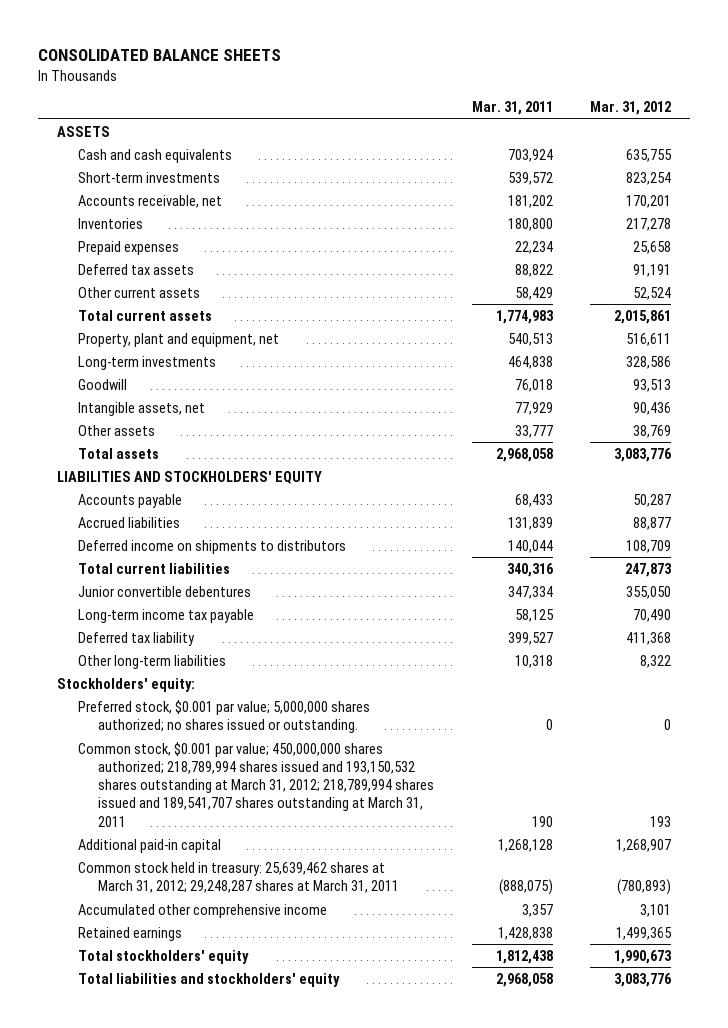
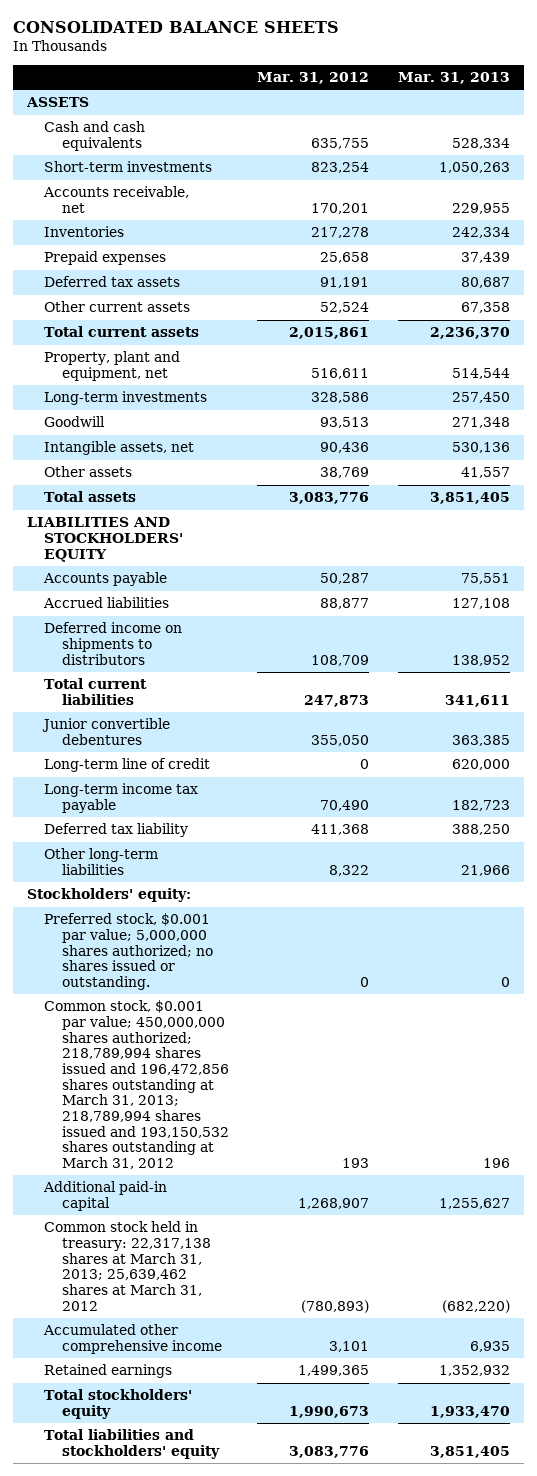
[471,101,553,116] Mar. 31, 2011 -> none
none -> [397,71,510,84] Mar. 31, 2013
none -> [44,758,211,773] Long-term line of credit
[77,741,435,827] Common stock, $0.001 par value; 450,000,000 shares authorized; 218,789,994 shares issued and 193,150,532 shares outstanding at March 31, 2012; 218,789,994 shares issued and 189,541,707 shares outstanding at March 31, 2011 -> [44,1000,229,1169] Common stock, $0.001 par value; 450,000,000 shares authorized; 218,789,994 shares issued and 196,472,856 shares outstanding at March 31, 2013; 218,789,994 shares issued and 193,150,532 shares outstanding at March 31, 2012
[77,861,400,894] Common stock held in treasury: 25,639,462 shares at March 31, 2012; 29,248,287 shares at March 31, 2011 -> [44,1221,211,1311] Common stock held in treasury: 22,317,138 shares at March 31, 2013; 25,639,462 shares at March 31, 2012

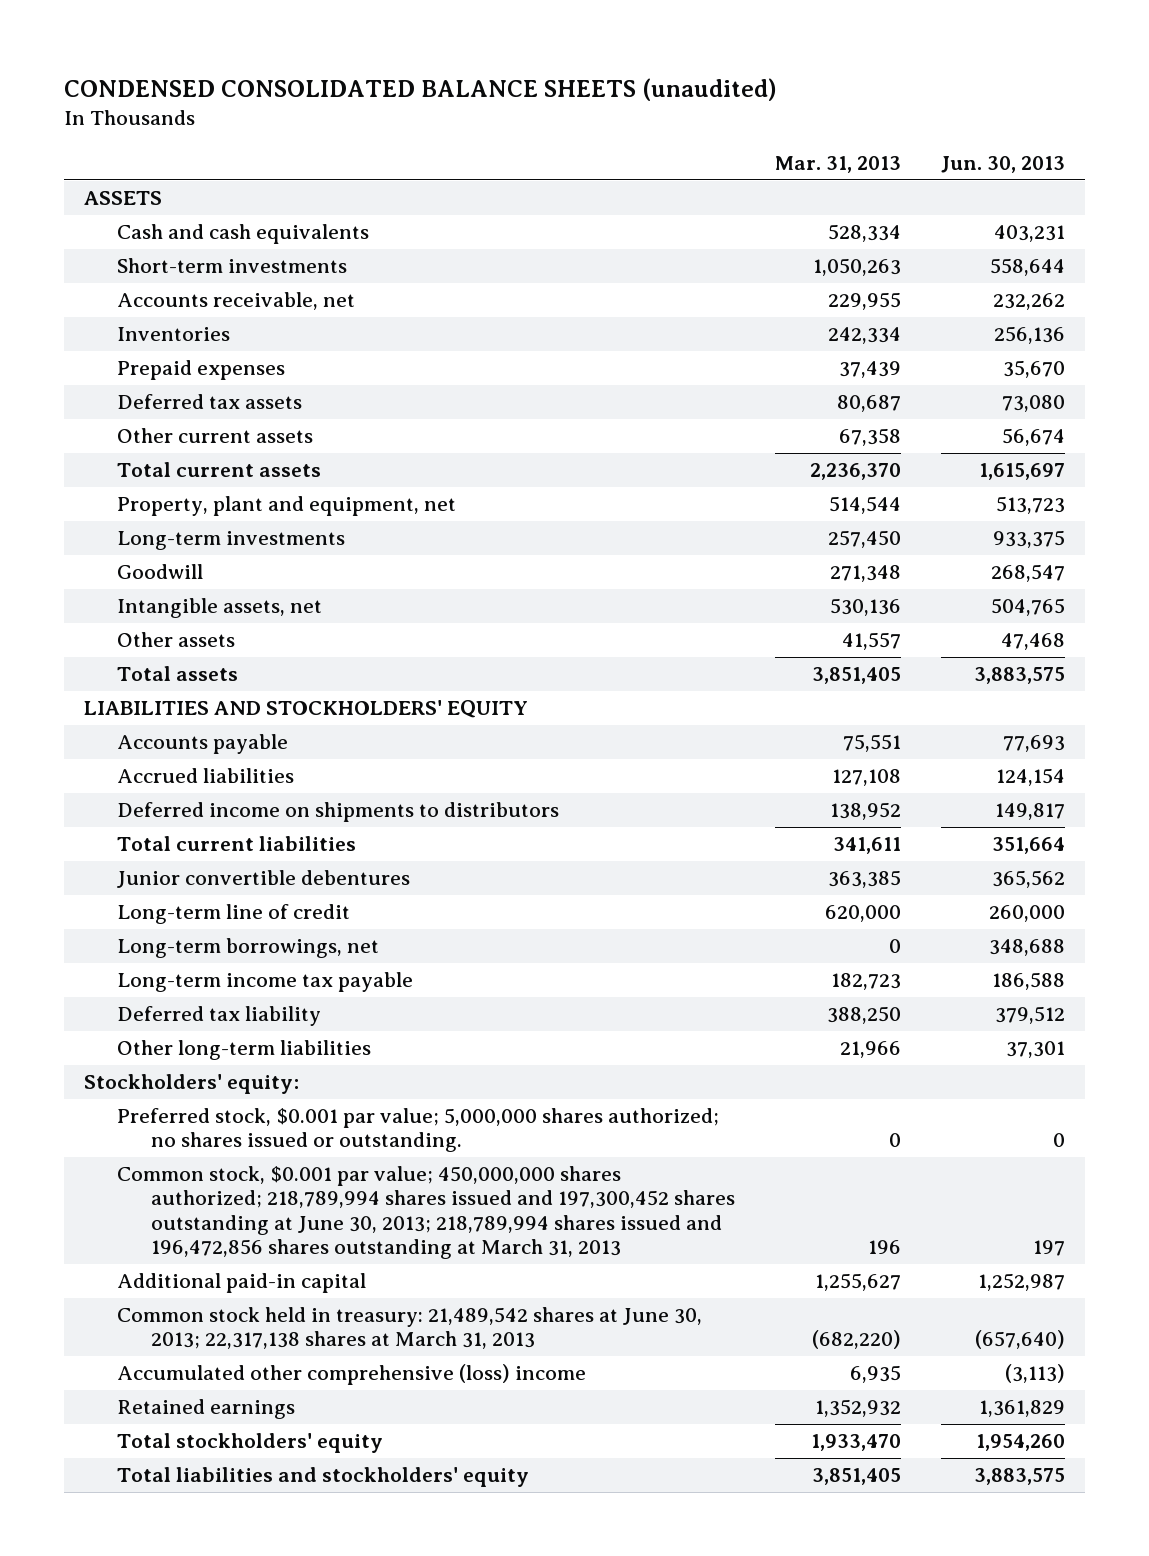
[12,21,339,34] CONSOLIDATED BALANCE SHEETS -> [64,77,778,101] CONDENSED CONSOLIDATED BALANCE SHEETS (unaudited)
[257,71,370,84] Mar. 31, 2012 -> none
none -> [940,155,1065,173] Jun. 30, 2013
none -> [117,938,380,959] Long-term borrowings, net
[44,1000,229,1169] Common stock, $0.001 par value; 450,000,000 shares authorized; 218,789,994 shares issued and 196,472,856 shares outstanding at March 31, 2013; 218,789,994 shares issued and 193,150,532 shares outstanding at March 31, 2012 -> [117,1166,735,1259] Common stock, $0.001 par value; 450,000,000 shares authorized; 218,789,994 shares issued and 197,300,452 shares outstanding at June 30, 2013; 218,789,994 shares issued and 196,472,856 shares outstanding at March 31, 2013
[44,1221,211,1311] Common stock held in treasury: 22,317,138 shares at March 31, 2013; 25,639,462 shares at March 31, 2012 -> [117,1307,703,1350] Common stock held in treasury: 21,489,542 shares at June 30, 2013; 22,317,138 shares at March 31, 2013
[43,1324,222,1354] Accumulated other comprehensive income -> [117,1364,587,1386] Accumulated other comprehensive (loss) income

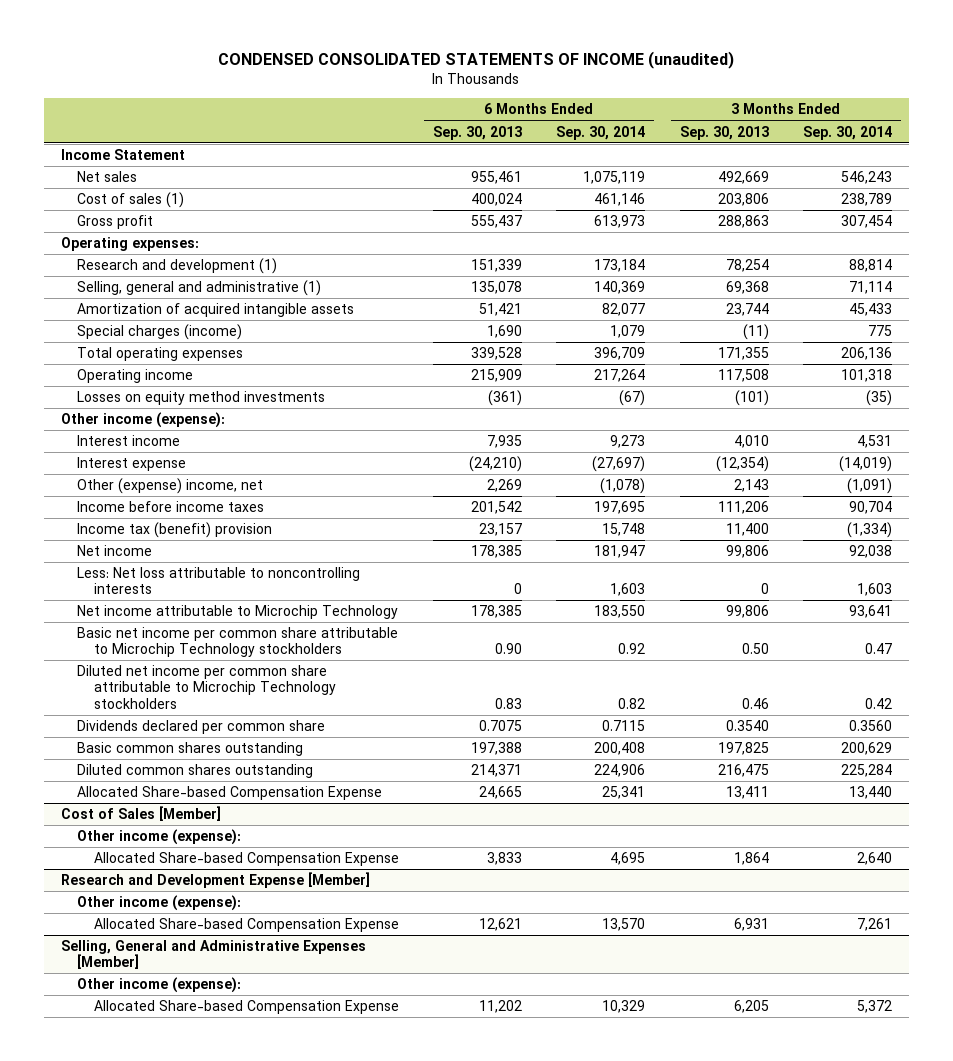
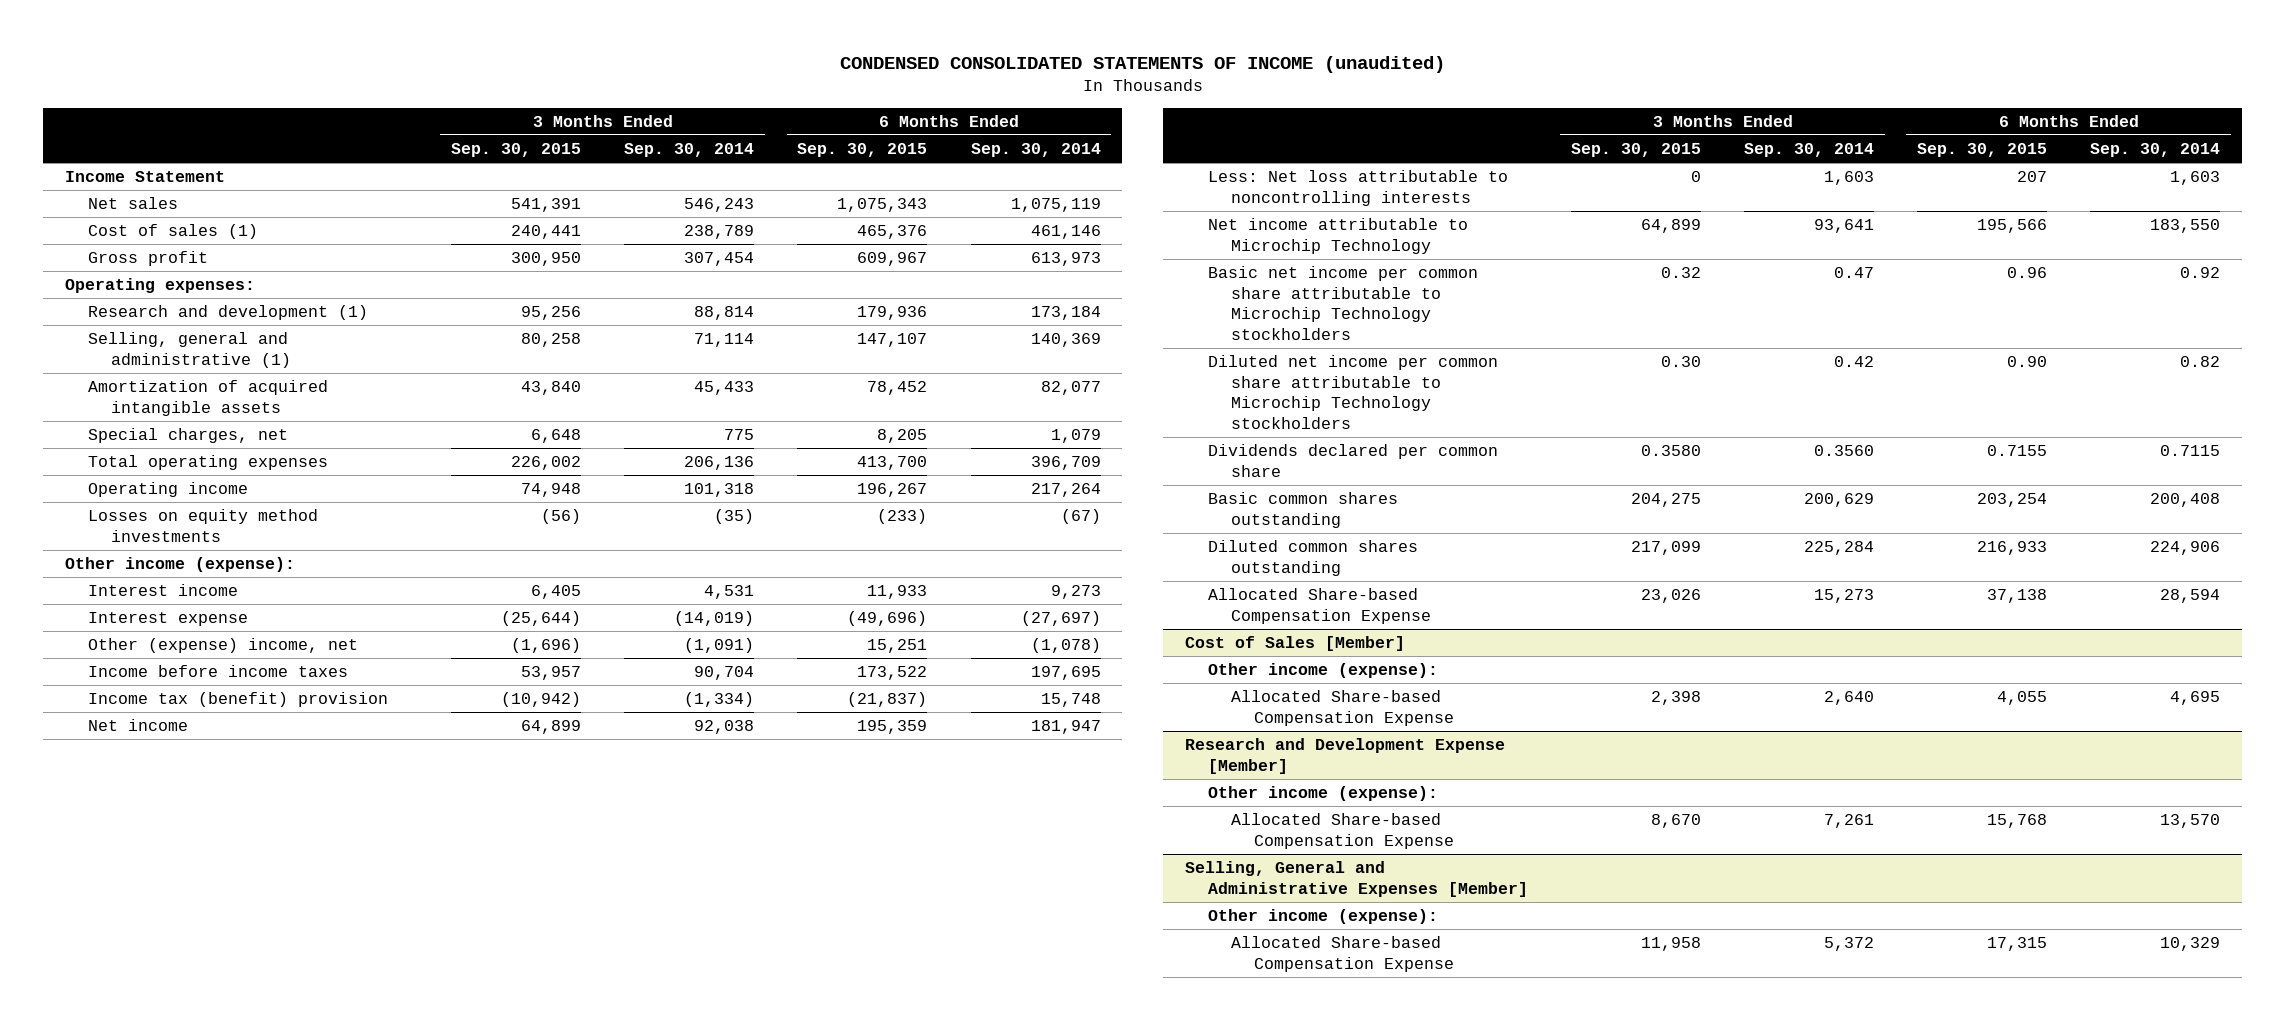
[432,125,522,140] Sep. 30, 2013 -> none
[679,125,769,140] Sep. 30, 2013 -> none
none -> [451,142,582,157] Sep. 30, 2015
none -> [797,142,928,157] Sep. 30, 2015
[77,324,243,341] Special charges (income) -> [87,428,288,444] Special charges, net
[602,786,646,800] 25,341 -> [2160,589,2221,604] 28,594
[848,786,892,800] 13,440 -> [1814,589,1875,604] 15,273

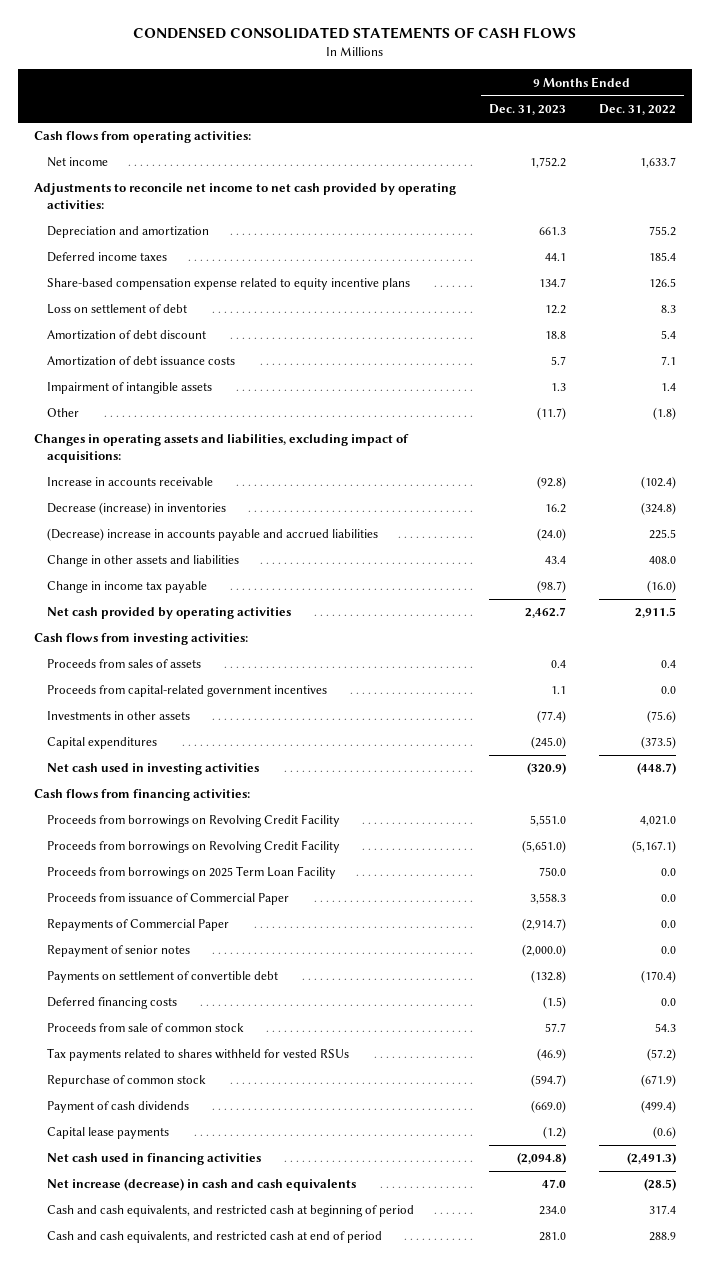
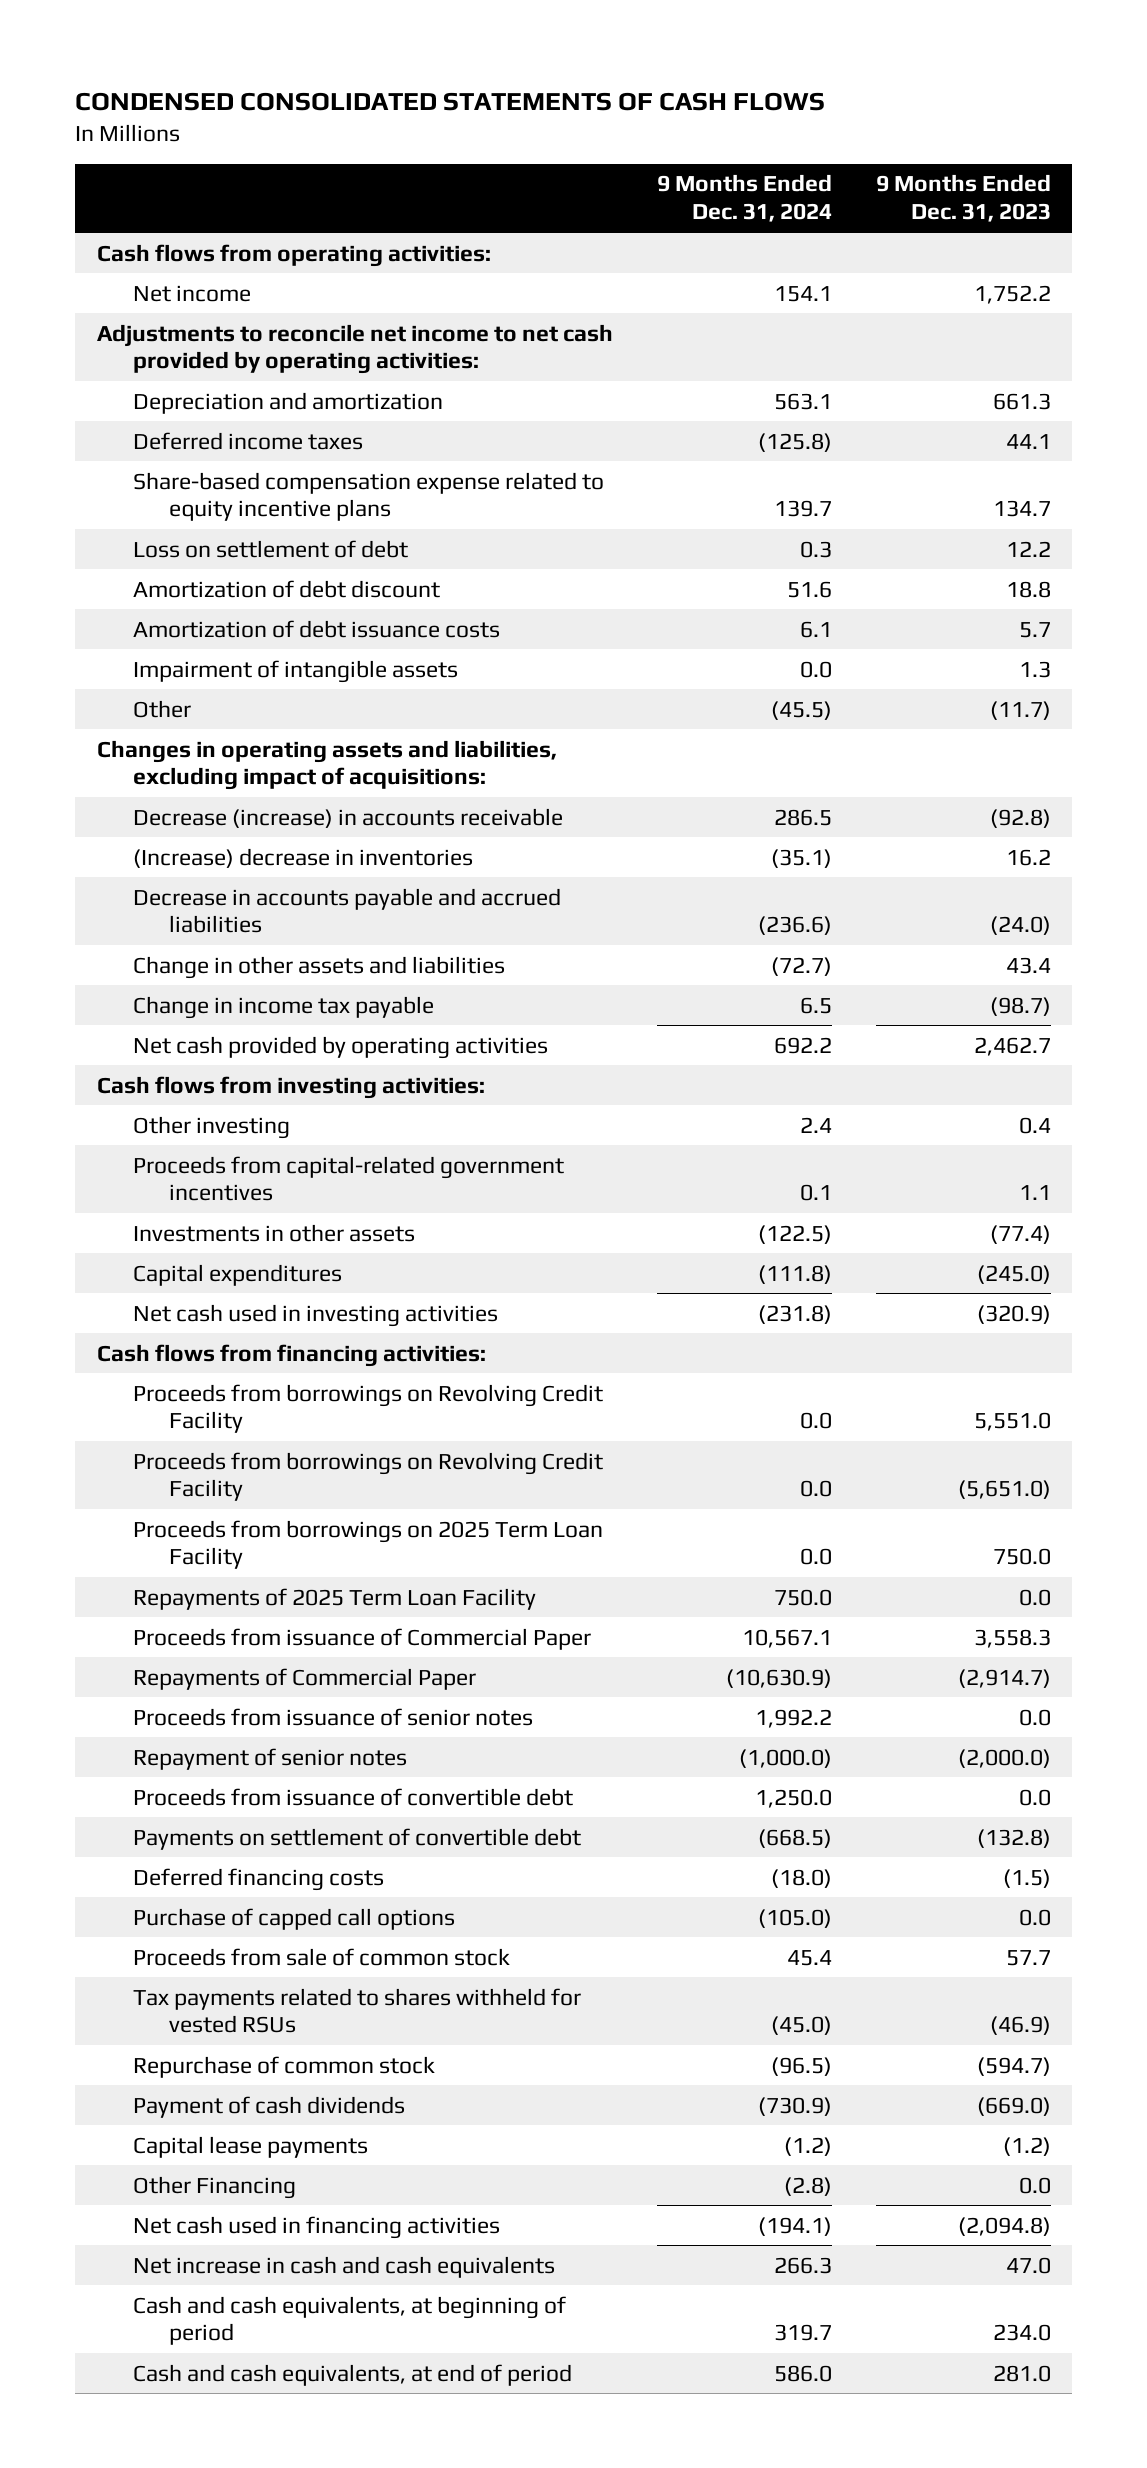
[598,104,676,116] Dec. 31, 2022 -> none
none -> [656,174,832,223] 9 Months Ended Dec. 31, 2024
[46,477,213,487] Increase in accounts receivable -> [133,807,564,828] Decrease (increase) in accounts receivable
[46,502,226,516] Decrease (increase) in inventories -> [133,847,474,868] (Increase) decrease in inventories
[46,528,378,542] (Decrease) increase in accounts payable and accrued liabilities -> [133,887,562,934] Decrease in accounts payable and accrued liabilities
[46,659,201,669] Proceeds from sales of assets -> none
none -> [133,1115,291,1139] Other investing
none -> [133,1587,537,1610] Repayments of 2025 Term Loan Facility
none -> [133,1707,534,1726] Proceeds from issuance of senior notes
none -> [133,1787,574,1806] Proceeds from issuance of convertible debt
none -> [133,1907,456,1930] Purchase of capped call options
none -> [133,2175,297,2199] Other Financing
[46,1178,356,1192] Net increase (decrease) in cash and cash equivalents -> [133,2255,556,2278] Net increase in cash and cash equivalents
[46,1205,414,1218] Cash and cash equivalents, and restricted cash at beginning of period -> [133,2295,567,2346] Cash and cash equivalents, at beginning of period
[46,1231,382,1244] Cash and cash equivalents, and restricted cash at end of period -> [133,2363,573,2386] Cash and cash equivalents, at end of period

